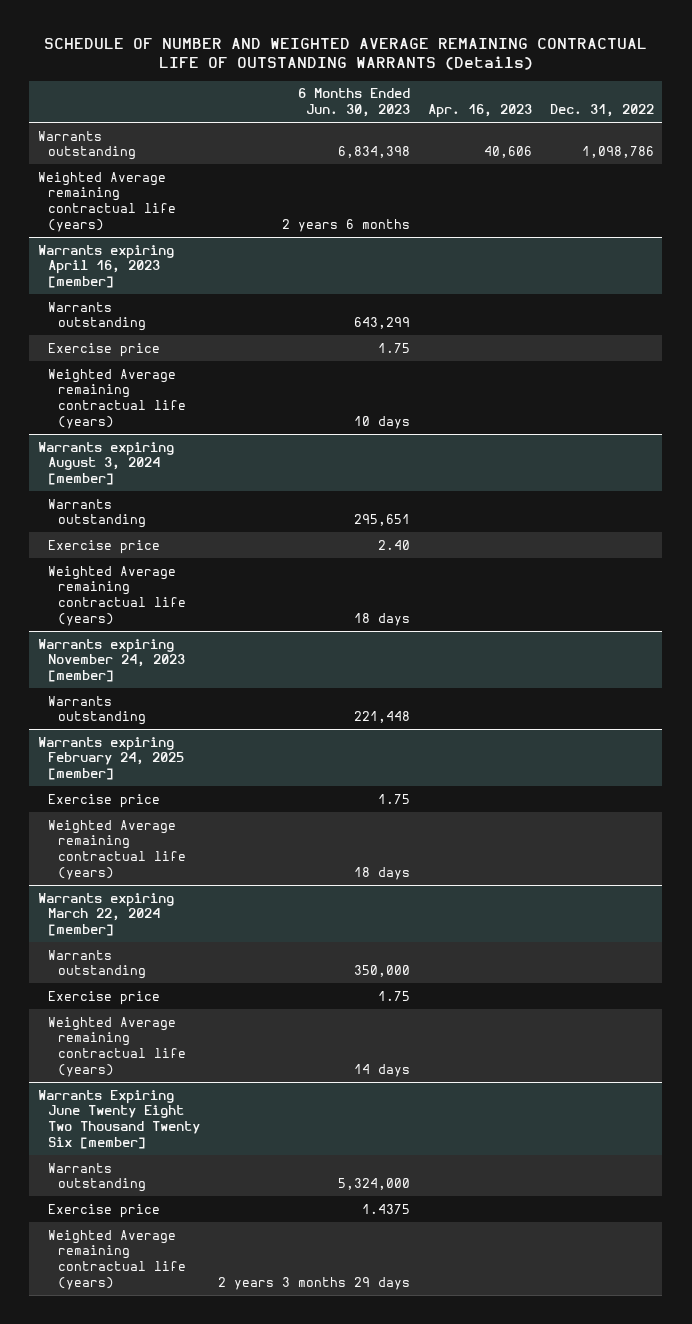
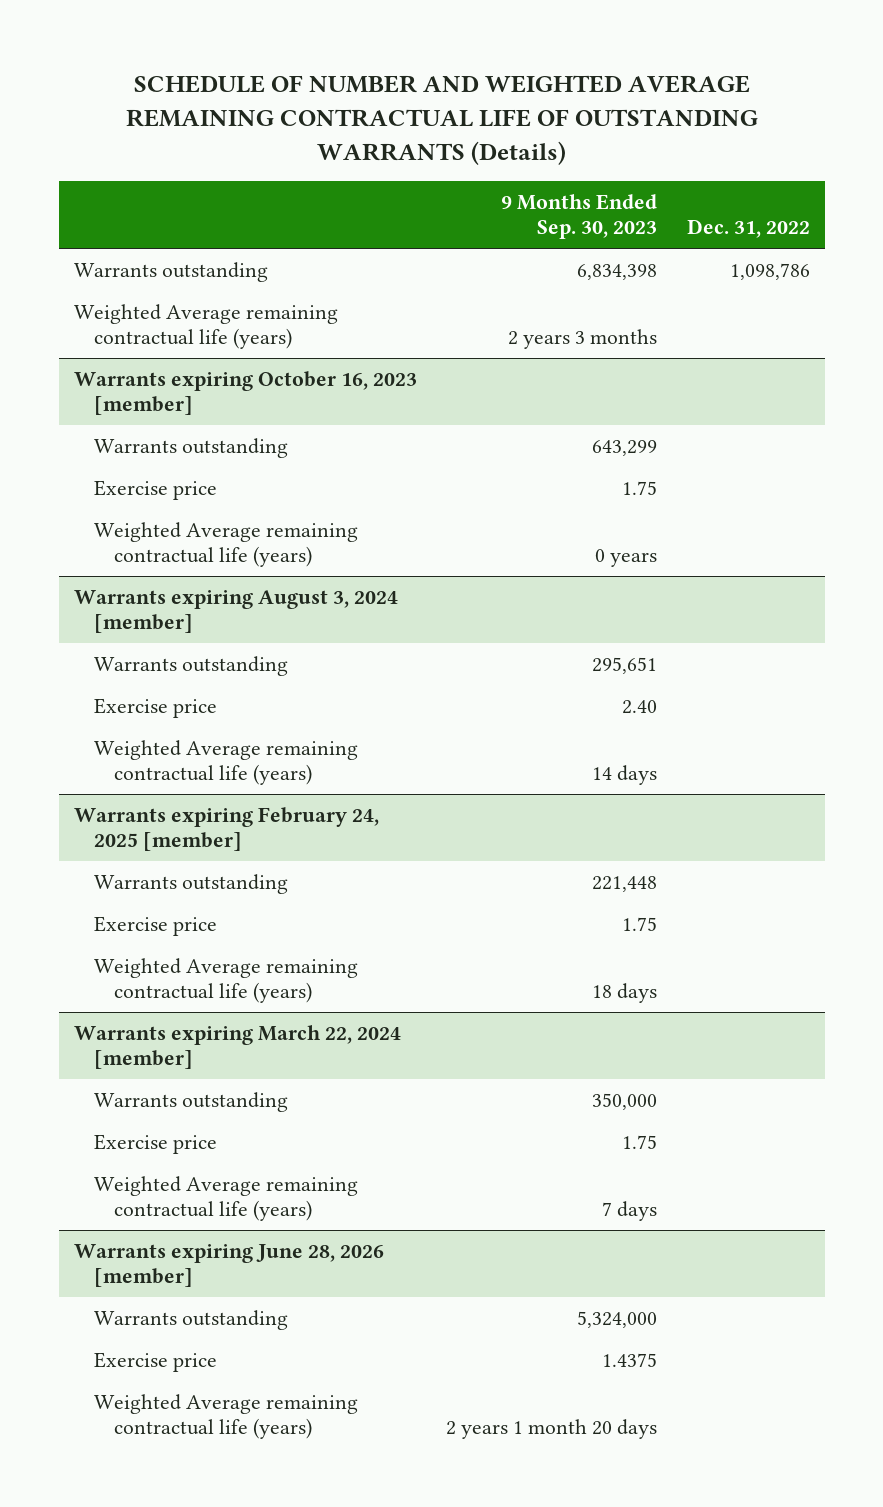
[297,88,410,118] 6 Months Ended Jun. 30, 2023 -> none
[427,104,532,119] Apr. 16, 2023 -> none
none -> [501,194,658,240] 9 Months Ended Sep. 30, 2023
[38,244,175,289] Warrants expiring April 16, 2023 [member] -> none
[48,301,146,332] Warrants outstanding -> none
[48,342,161,357] Exercise price -> none
[48,368,186,430] Weighted Average remaining contractual life (years) -> none
none -> [73,370,417,416] Warrants expiring October 16, 2023 [member]
none -> [93,437,288,458] Warrants outstanding
none -> [93,479,217,500] Exercise price
none -> [93,521,358,568] Weighted Average remaining contractual life (years)
[38,638,186,683] Warrants expiring November 24, 2023 [member] -> none
[48,695,146,726] Warrants outstanding -> none
none -> [93,873,288,894] Warrants outstanding
[38,1089,201,1150] Warrants Expiring June Twenty Eight Two Thousand Twenty Six [member] -> [73,1243,384,1288] Warrants expiring June 28, 2026 [member]

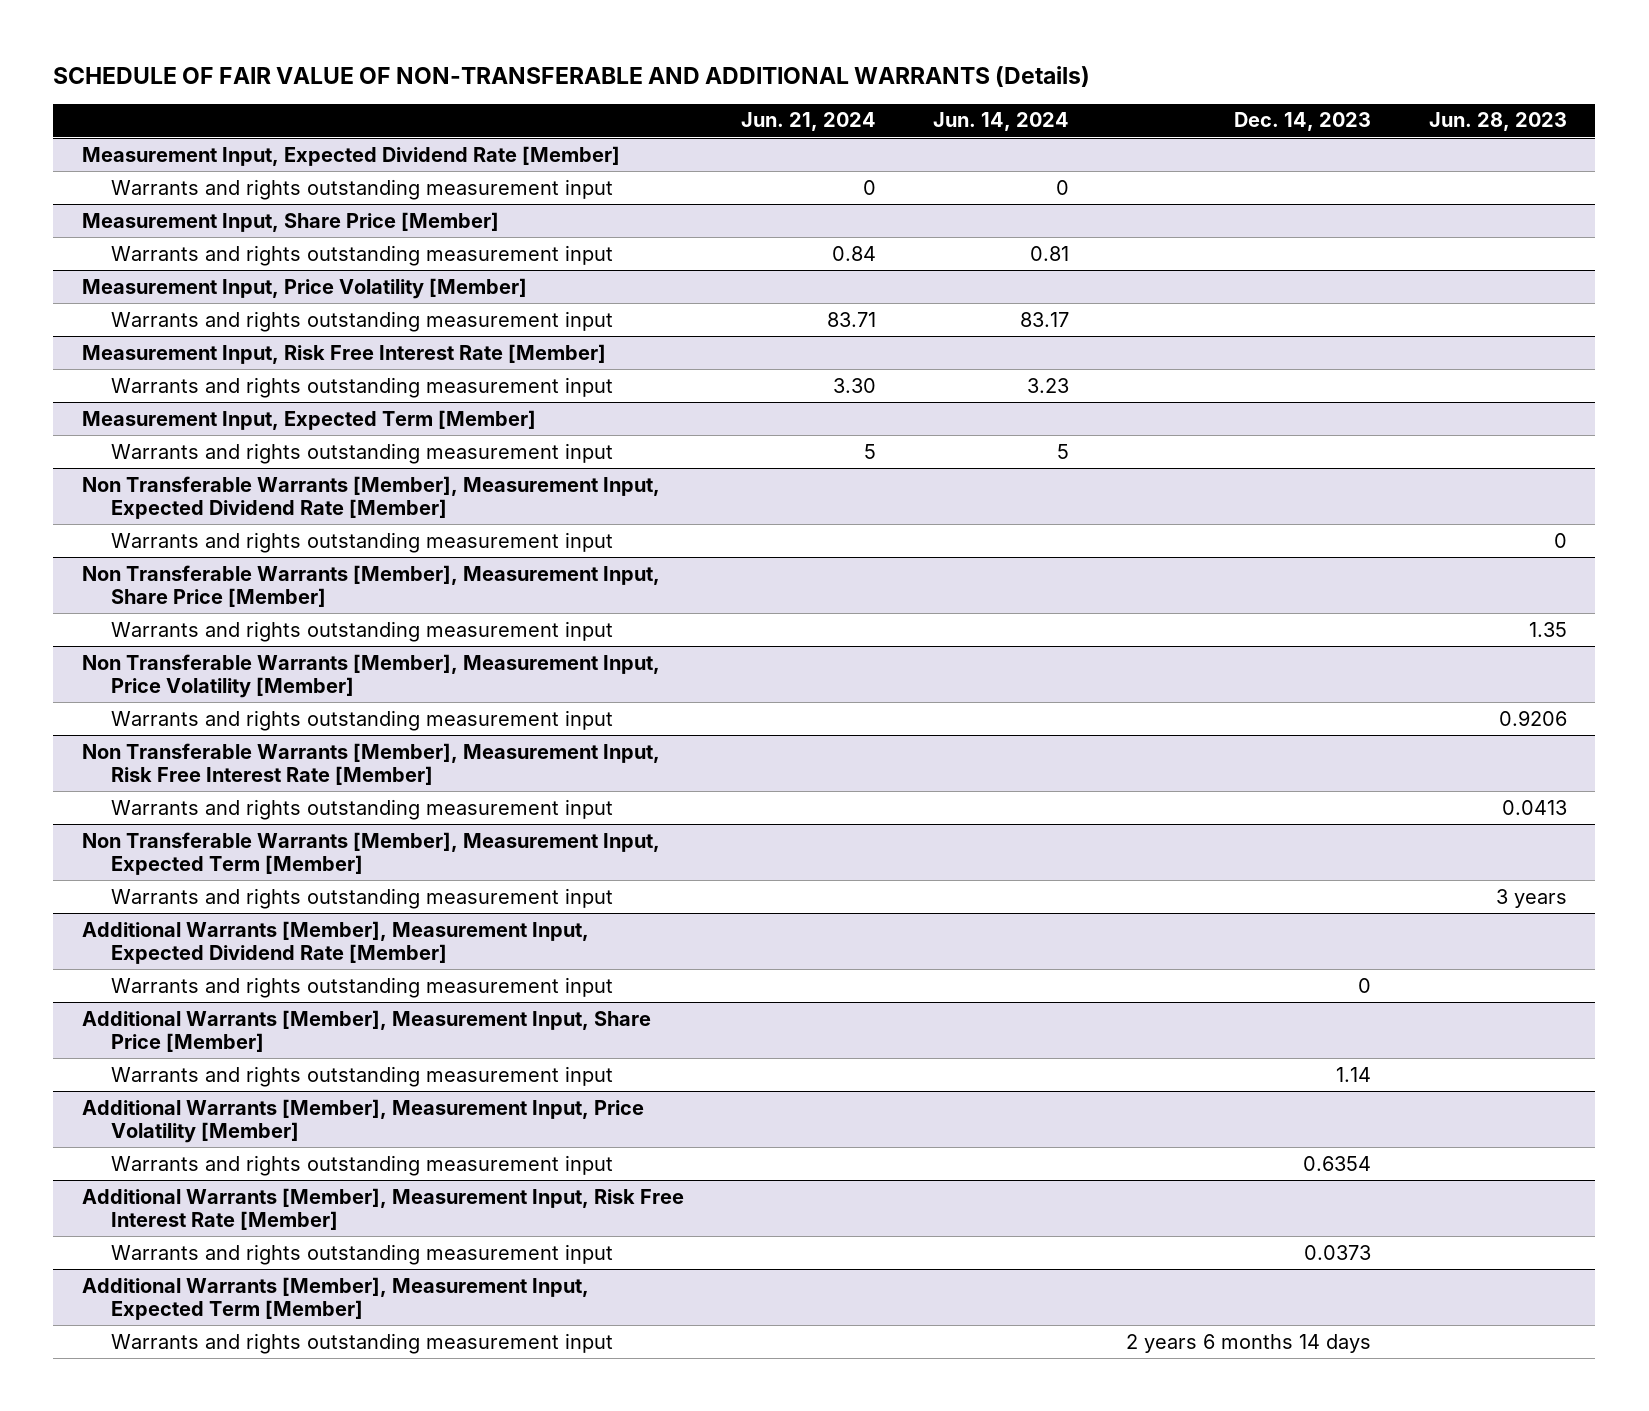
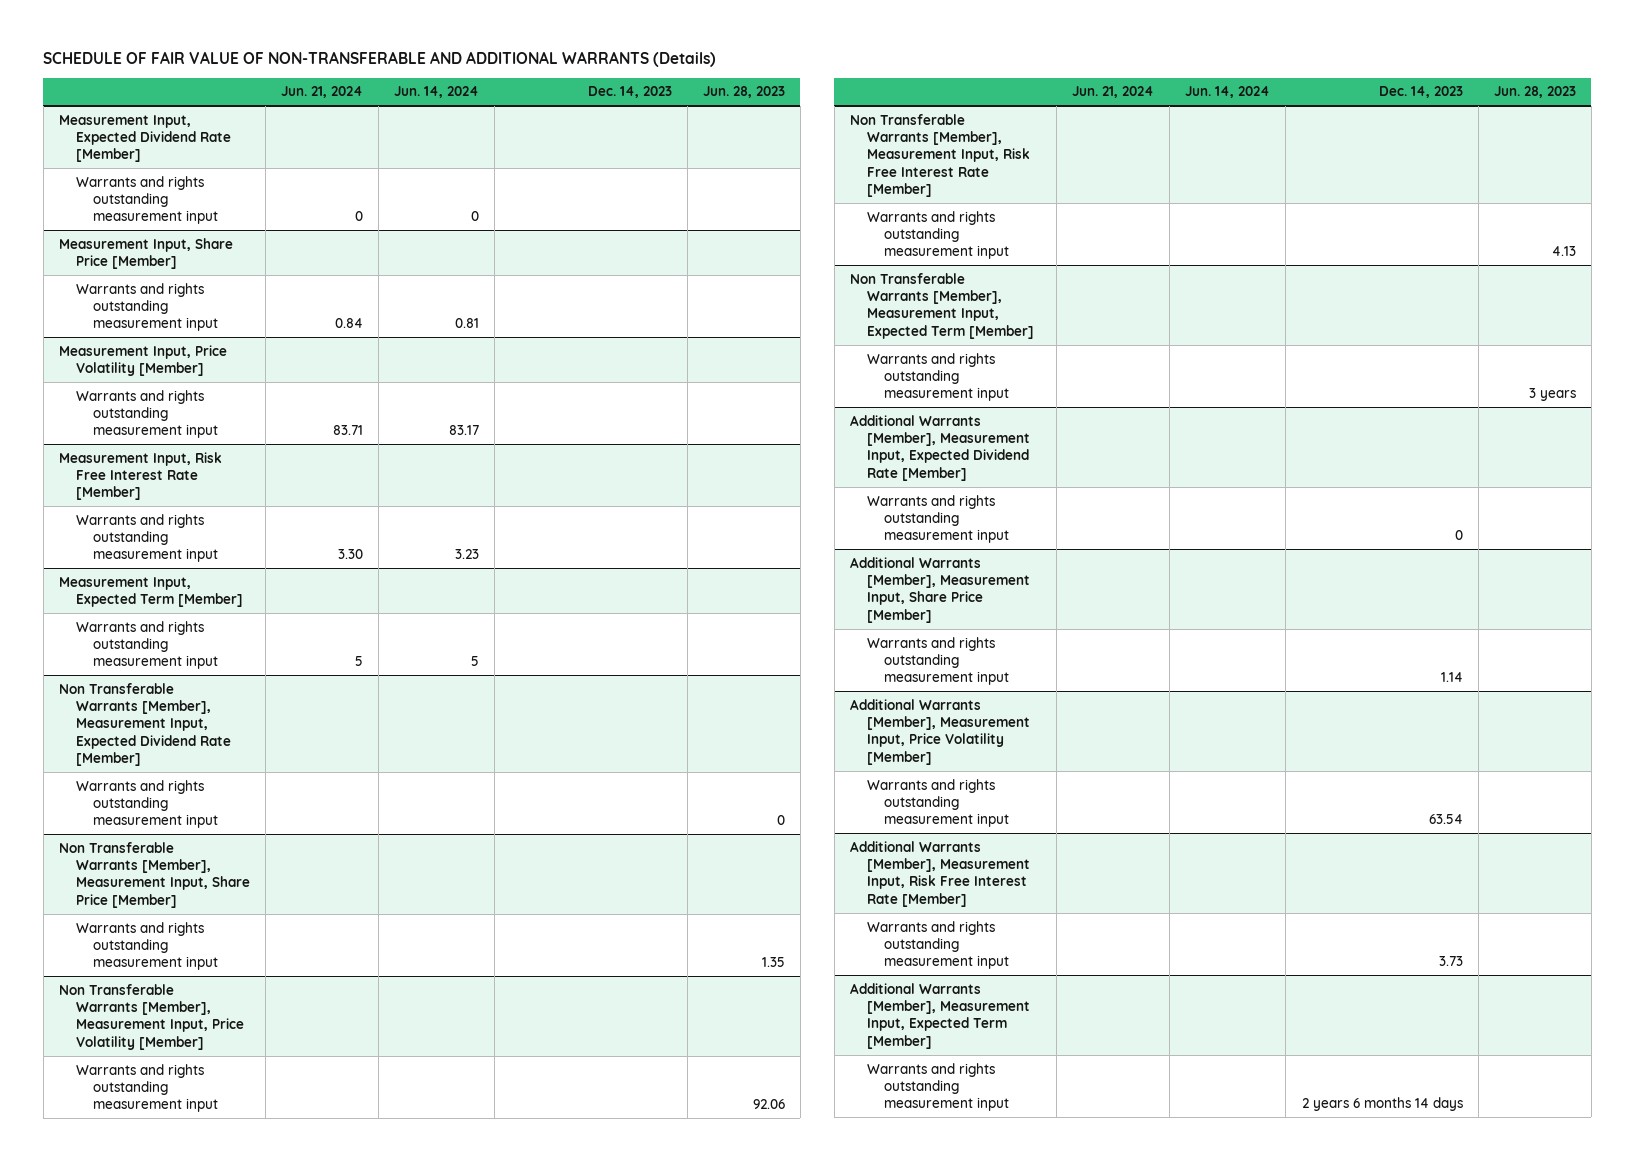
[1498,709,1567,726] 0.9206 -> [752,1099,785,1110] 92.06
[1501,799,1567,815] 0.0413 -> [1551,246,1576,257] 4.13
[1303,1155,1372,1171] 0.6354 -> [1428,814,1463,825] 63.54
[1304,1244,1372,1260] 0.0373 -> [1438,956,1463,967] 3.73

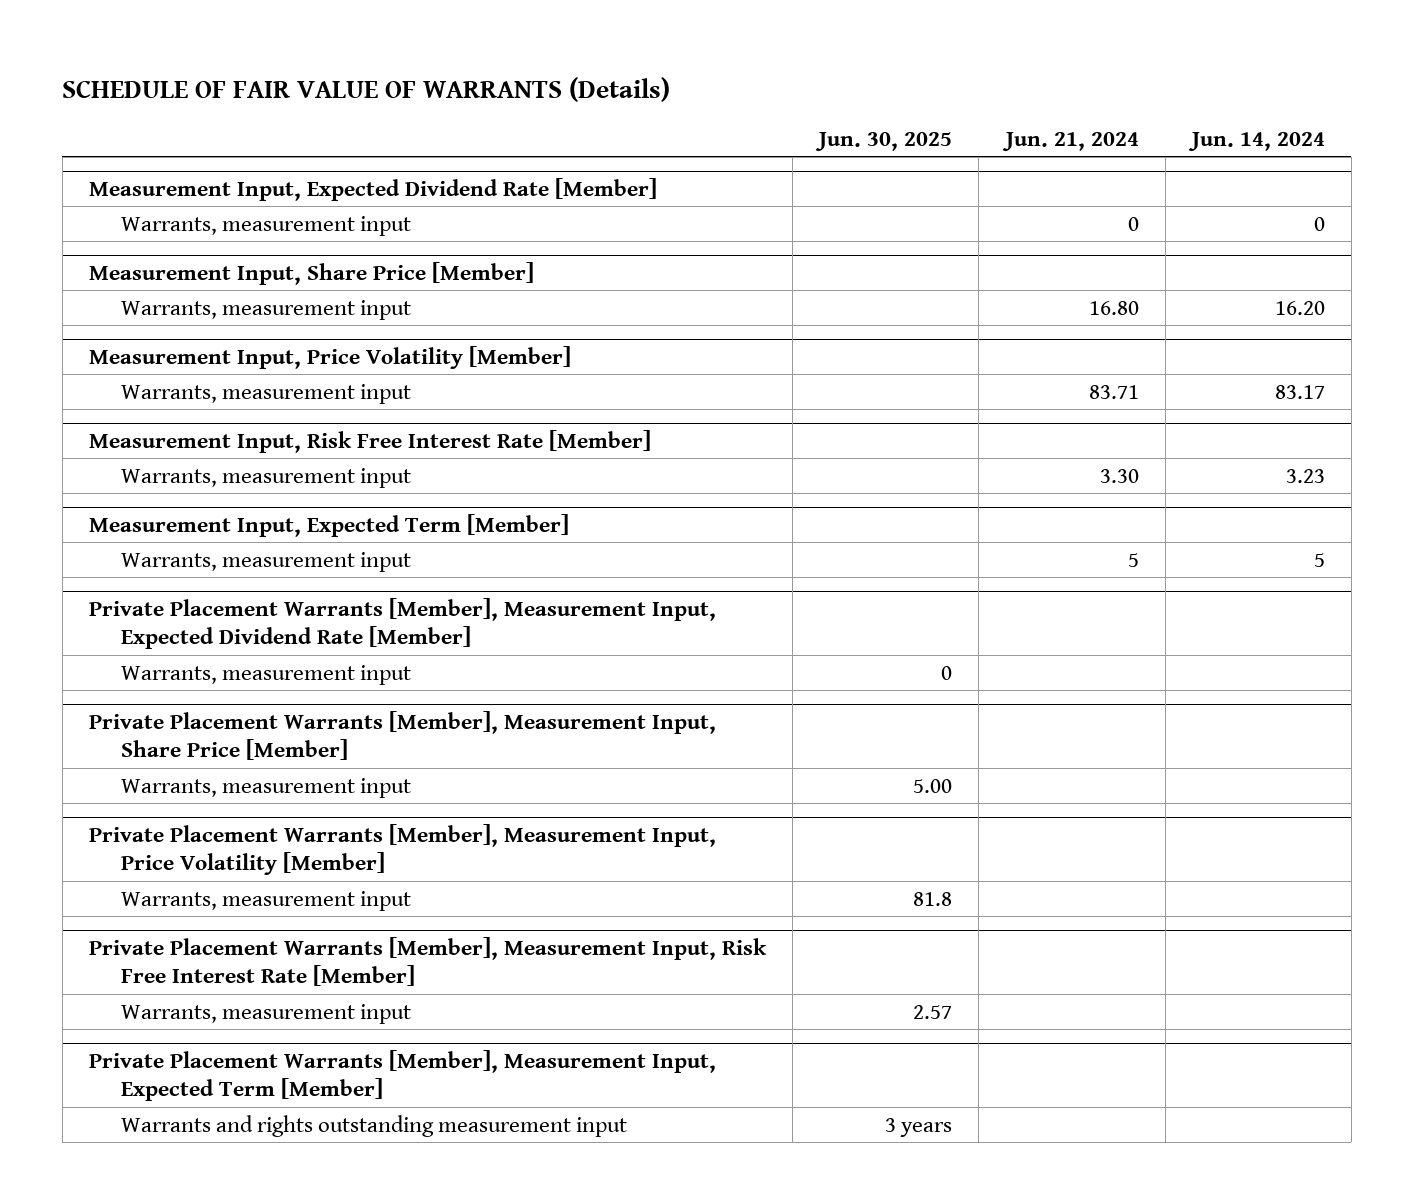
[43,51,717,68] SCHEDULE OF FAIR VALUE OF NON-TRANSFERABLE AND ADDITIONAL WARRANTS (Details) -> [62,77,671,103] SCHEDULE OF FAIR VALUE OF WARRANTS (Details)
[587,86,672,99] Dec. 14, 2023 -> none
[702,86,785,99] Jun. 28, 2023 -> none
none -> [815,132,953,152] Jun. 30, 2025
[75,175,218,225] Warrants and rights outstanding measurement input -> [120,215,411,236] Warrants, measurement input
[75,282,218,332] Warrants and rights outstanding measurement input -> [120,299,411,320] Warrants, measurement input
[335,318,364,329] 0.84 -> [1088,300,1139,315] 16.80
[455,318,480,329] 0.81 -> [1274,300,1325,315] 16.20
[75,389,218,439] Warrants and rights outstanding measurement input -> [120,383,411,404] Warrants, measurement input
[75,513,218,563] Warrants and rights outstanding measurement input -> [120,467,411,488] Warrants, measurement input
[58,682,231,766] Non Transferable Warrants [Member], Measurement Input, Expected Dividend Rate [Member] -> none
[75,779,218,829] Warrants and rights outstanding measurement input -> none
[58,841,250,908] Non Transferable Warrants [Member], Measurement Input, Share Price [Member] -> none
[75,921,218,971] Warrants and rights outstanding measurement input -> none
[58,983,244,1050] Non Transferable Warrants [Member], Measurement Input, Price Volatility [Member] -> none
[75,1063,218,1113] Warrants and rights outstanding measurement input -> none
[849,113,1030,197] Non Transferable Warrants [Member], Measurement Input, Risk Free Interest Rate [Member] -> none
[866,210,1009,260] Warrants and rights outstanding measurement input -> none
[849,272,1034,339] Non Transferable Warrants [Member], Measurement Input, Expected Term [Member] -> none
[866,352,1009,402] Warrants and rights outstanding measurement input -> none
[75,620,218,670] Warrants and rights outstanding measurement input -> [120,551,411,572] Warrants, measurement input
[849,414,1030,481] Additional Warrants [Member], Measurement Input, Expected Dividend Rate [Member] -> [88,597,716,650] Private Placement Warrants [Member], Measurement Input, Expected Dividend Rate [Member]
[866,494,1009,544] Warrants and rights outstanding measurement input -> [120,664,411,685] Warrants, measurement input
[849,556,1030,623] Additional Warrants [Member], Measurement Input, Share Price [Member] -> [88,710,716,761] Private Placement Warrants [Member], Measurement Input, Share Price [Member]
[866,636,1009,686] Warrants and rights outstanding measurement input -> [120,777,411,798] Warrants, measurement input
[849,698,1030,765] Additional Warrants [Member], Measurement Input, Price Volatility [Member] -> [88,823,716,876] Private Placement Warrants [Member], Measurement Input, Price Volatility [Member]
[866,778,1009,828] Warrants and rights outstanding measurement input -> [120,890,411,911] Warrants, measurement input
[849,840,1030,907] Additional Warrants [Member], Measurement Input, Risk Free Interest Rate [Member] -> [88,936,767,987] Private Placement Warrants [Member], Measurement Input, Risk Free Interest Rate [Member]
[866,920,1009,970] Warrants and rights outstanding measurement input -> [120,1003,411,1024] Warrants, measurement input
[849,982,1030,1049] Additional Warrants [Member], Measurement Input, Expected Term [Member] -> [88,1049,716,1102] Private Placement Warrants [Member], Measurement Input, Expected Term [Member]

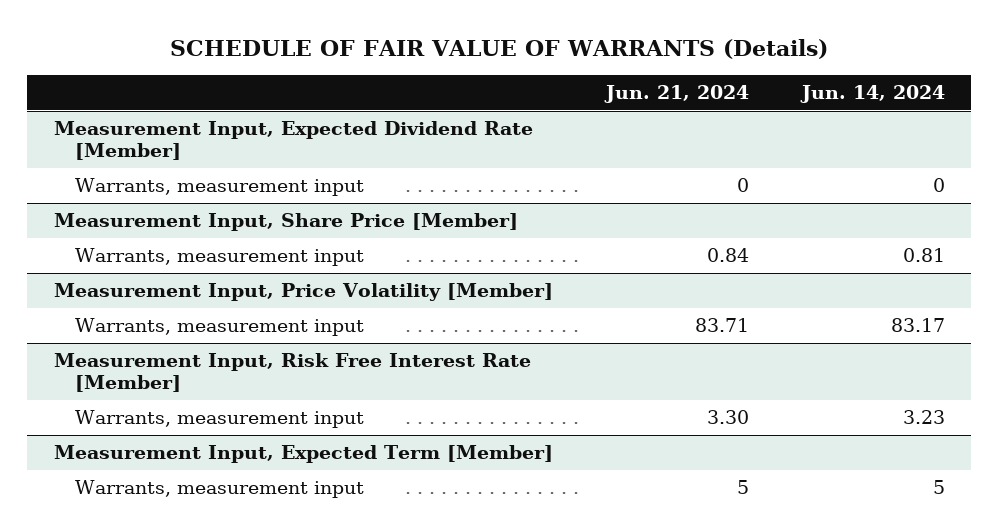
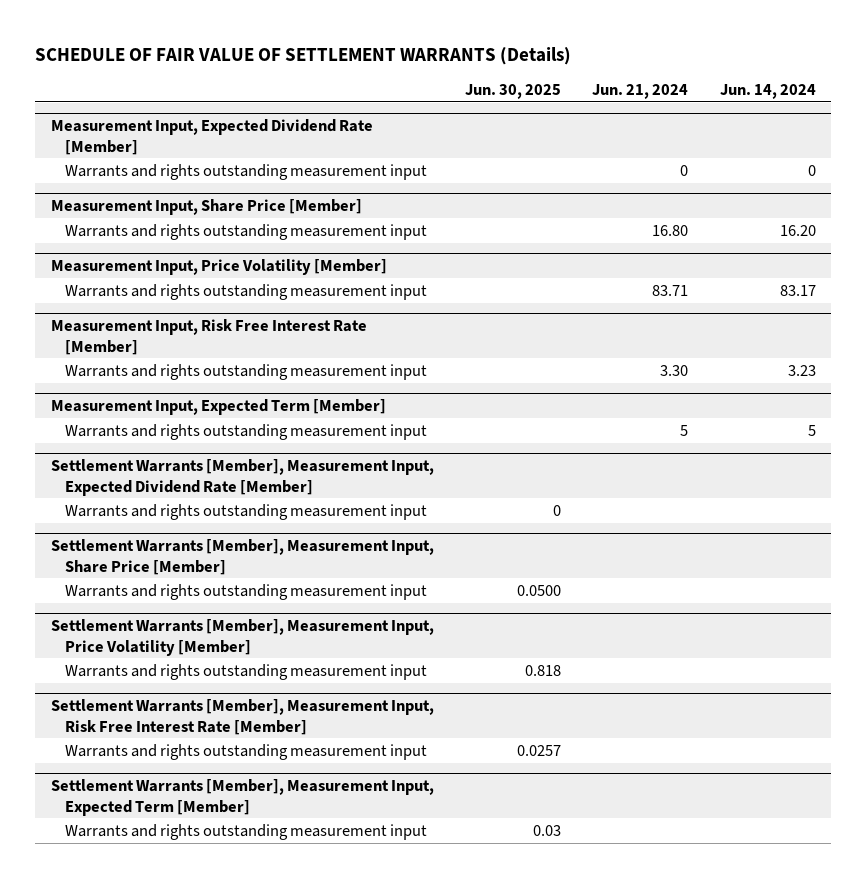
[170,38,829,59] SCHEDULE OF FAIR VALUE OF WARRANTS (Details) -> [35,46,572,65] SCHEDULE OF FAIR VALUE OF SETTLEMENT WARRANTS (Details)
none -> [465,83,562,99] Jun. 30, 2025
[74,178,364,197] Warrants, measurement input -> [64,163,427,180] Warrants and rights outstanding measurement input
[74,248,364,267] Warrants, measurement input -> [64,223,427,240] Warrants and rights outstanding measurement input
[706,248,749,263] 0.84 -> [652,224,689,236] 16.80
[902,248,945,263] 0.81 -> [779,224,816,236] 16.20
[74,318,364,337] Warrants, measurement input -> [64,283,427,300] Warrants and rights outstanding measurement input
[74,410,364,429] Warrants, measurement input -> [64,363,427,380] Warrants and rights outstanding measurement input
[74,480,364,499] Warrants, measurement input -> [64,423,427,440] Warrants and rights outstanding measurement input
none -> [50,459,434,496] Settlement Warrants [Member], Measurement Input, Expected Dividend Rate [Member]
none -> [64,503,427,520] Warrants and rights outstanding measurement input
none -> [50,539,434,575] Settlement Warrants [Member], Measurement Input, Share Price [Member]
none -> [64,583,427,600] Warrants and rights outstanding measurement input
none -> [50,619,434,656] Settlement Warrants [Member], Measurement Input, Price Volatility [Member]
none -> [64,663,427,680] Warrants and rights outstanding measurement input
none -> [50,699,434,735] Settlement Warrants [Member], Measurement Input, Risk Free Interest Rate [Member]
none -> [64,743,427,760] Warrants and rights outstanding measurement input
none -> [50,779,434,816] Settlement Warrants [Member], Measurement Input, Expected Term [Member]
none -> [64,823,427,840] Warrants and rights outstanding measurement input

